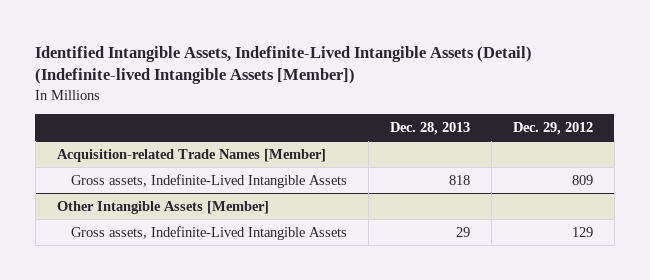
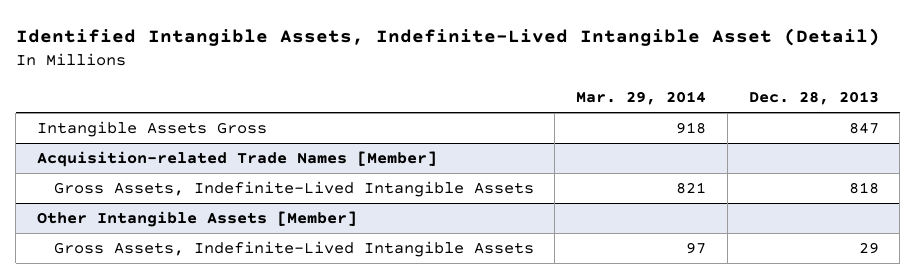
[35,45,533,85] Identified Intangible Assets, Indefinite-Lived Intangible Assets (Detail) (Indefinite-lived Intangible Assets [Member]) -> [15,28,880,47] Identified Intangible Assets, Indefinite-Lived Intangible Asset (Detail)
[512,122,593,136] Dec. 29, 2012 -> none
none -> [576,91,707,106] Mar. 29, 2014
none -> [36,121,267,138] Intangible Assets Gross
[71,173,348,188] Gross assets, Indefinite-Lived Intangible Assets -> [53,181,534,198] Gross Assets, Indefinite-Lived Intangible Assets
[71,225,348,240] Gross assets, Indefinite-Lived Intangible Assets -> [53,241,534,258] Gross Assets, Indefinite-Lived Intangible Assets

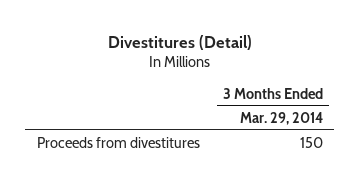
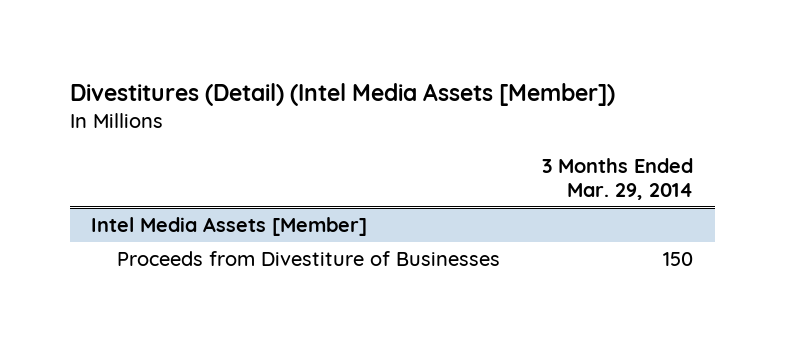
[107,34,252,50] Divestitures (Detail) -> [69,83,615,107] Divestitures (Detail) (Intel Media Assets [Member])
none -> [91,217,368,237] Intel Media Assets [Member]
[36,137,200,149] Proceeds from divestitures -> [117,251,501,267] Proceeds from Divestiture of Businesses

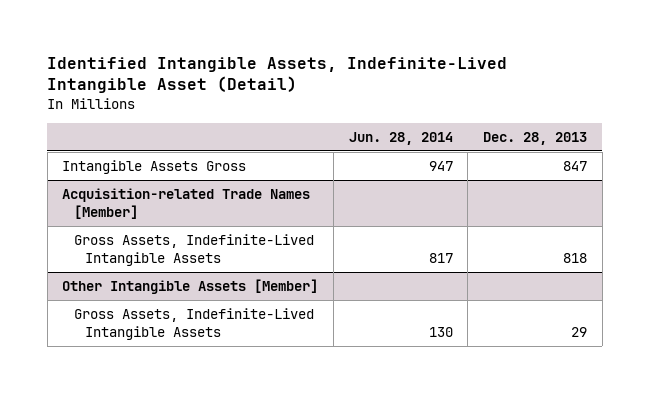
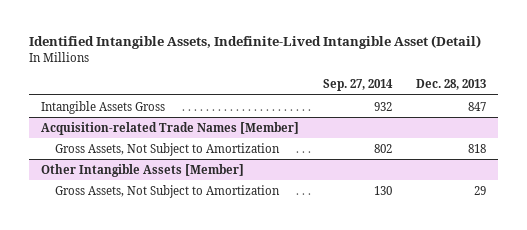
[348,131,453,145] Jun. 28, 2014 -> none
none -> [322,79,393,92] Sep. 27, 2014
[73,234,314,266] Gross Assets, Indefinite-Lived Intangible Assets -> [54,142,280,156] Gross Assets, Not Subject to Amortization
[73,308,314,340] Gross Assets, Indefinite-Lived Intangible Assets -> [54,184,280,198] Gross Assets, Not Subject to Amortization

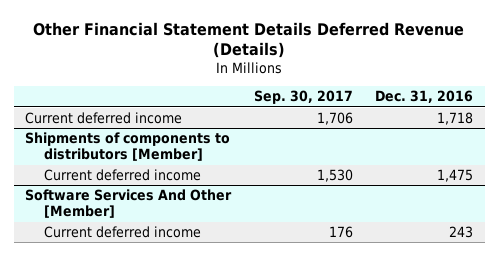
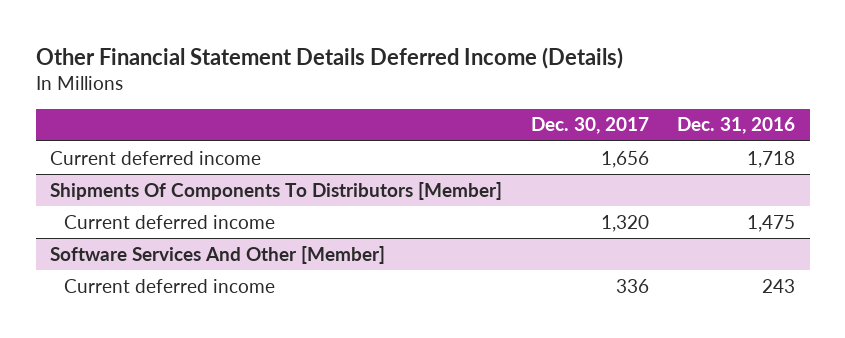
[33,21,465,59] Other Financial Statement Details Deferred Revenue (Details) -> [35,46,623,69] Other Financial Statement Details Deferred Income (Details)
[253,90,353,105] Sep. 30, 2017 -> none
none -> [530,117,649,135] Dec. 30, 2017
[25,131,231,162] Shipments of components to distributors [Member] -> [50,181,503,200] Shipments Of Components To Distributors [Member]

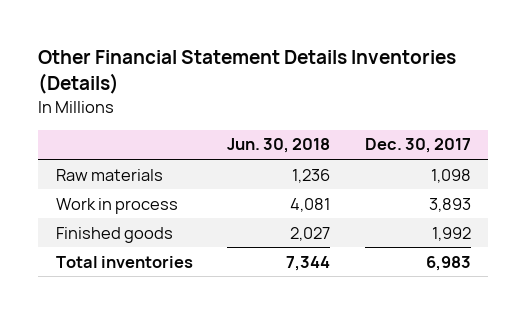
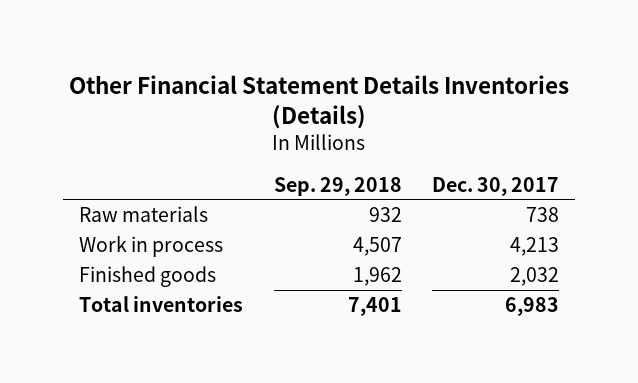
[227,138,331,154] Jun. 30, 2018 -> none
none -> [273,176,402,196] Sep. 29, 2018
[431,168,472,183] 1,098 -> [526,206,560,222] 738
[429,197,472,212] 3,893 -> [510,236,560,256] 4,213
[432,226,472,241] 1,992 -> [510,266,560,286] 2,032

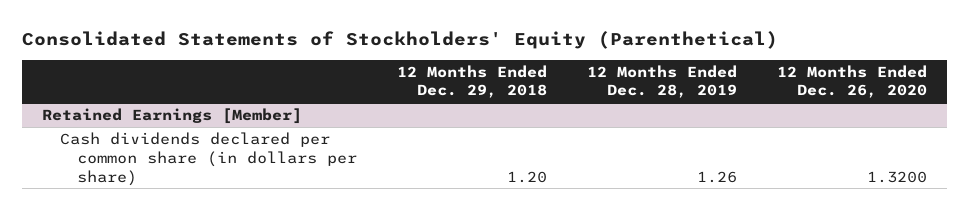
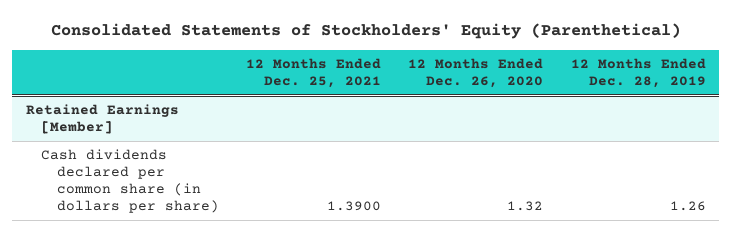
[397,64,548,99] 12 Months Ended Dec. 29, 2018 -> none
none -> [245,57,381,88] 12 Months Ended Dec. 25, 2021
[867,170,928,183] 1.3200 -> [507,201,544,212] 1.32

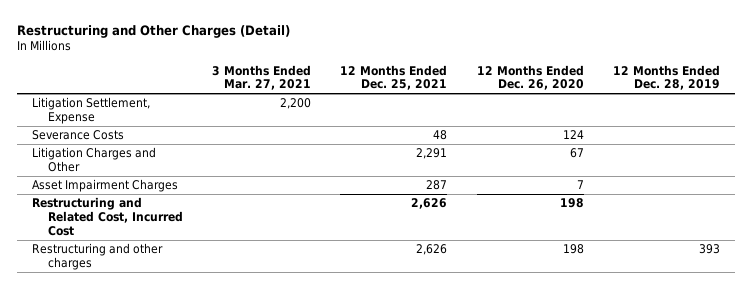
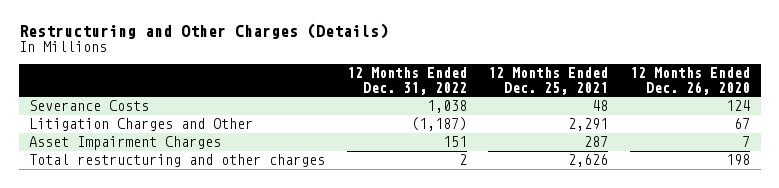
[17,24,291,38] Restructuring and Other Charges (Detail) -> [18,22,388,39] Restructuring and Other Charges (Details)
[212,64,312,91] 3 Months Ended Mar. 27, 2021 -> none
[612,64,720,91] 12 Months Ended Dec. 28, 2019 -> none
none -> [346,67,467,95] 12 Months Ended Dec. 31, 2022
[31,97,150,125] Litigation Settlement, Expense -> none
[31,197,183,236] Restructuring and Related Cost, Incurred Cost -> none
[31,243,163,271] Restructuring and other charges -> [29,154,326,168] Total restructuring and other charges

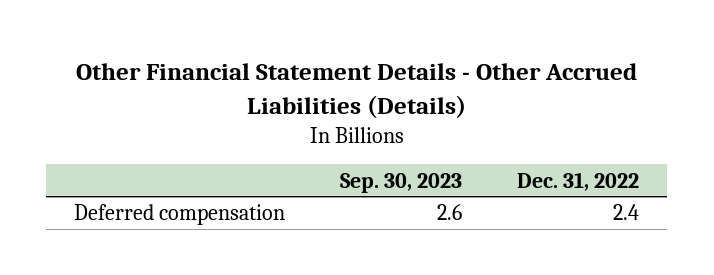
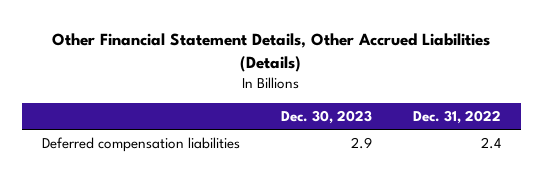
[75,63,637,119] Other Financial Statement Details - Other Accrued Liabilities (Details) -> [52,32,491,72] Other Financial Statement Details, Other Accrued Liabilities (Details)
[340,172,463,193] Sep. 30, 2023 -> none
none -> [280,110,372,125] Dec. 30, 2023
[74,204,286,226] Deferred compensation -> [42,137,241,153] Deferred compensation liabilities

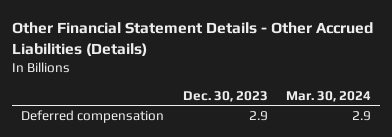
[52,32,491,72] Other Financial Statement Details, Other Accrued Liabilities (Details) -> [12,22,374,57] Other Financial Statement Details - Other Accrued Liabilities (Details)
[412,110,501,125] Dec. 31, 2022 -> none
none -> [285,90,371,102] Mar. 30, 2024
[42,137,241,153] Deferred compensation liabilities -> [21,109,165,123] Deferred compensation

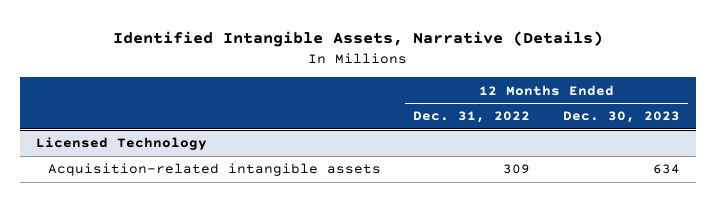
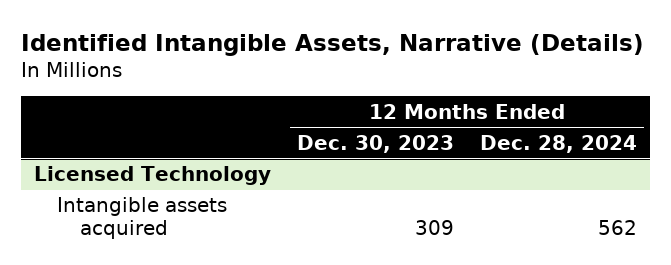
[413,111,531,124] Dec. 31, 2022 -> none
none -> [480,134,638,153] Dec. 28, 2024
[48,163,382,177] Acquisition-related intangible assets -> [56,197,227,240] Intangible assets acquired
[652,164,680,175] 634 -> [415,220,455,236] 309

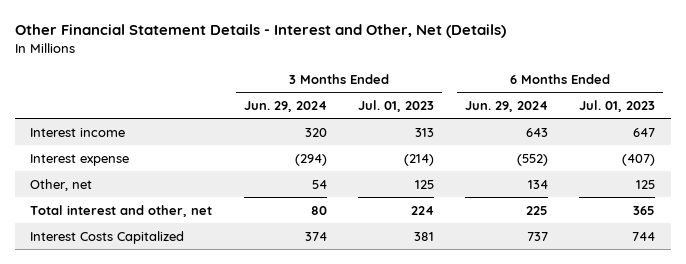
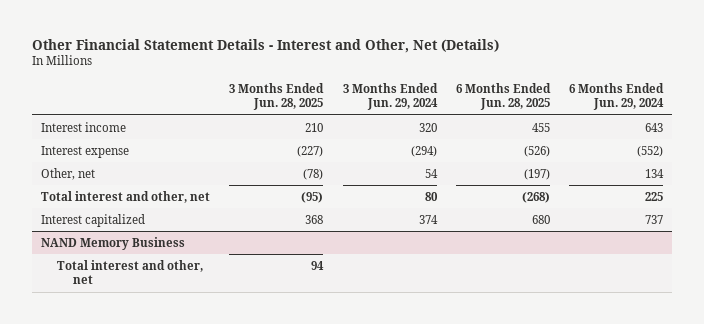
[357,99,434,112] Jul. 01, 2023 -> none
[579,99,656,112] Jul. 01, 2023 -> none
none -> [229,82,325,111] 3 Months Ended Jun. 28, 2025
none -> [455,82,551,111] 6 Months Ended Jun. 28, 2025
[30,230,185,244] Interest Costs Capitalized -> [41,213,146,227] Interest capitalized
none -> [41,236,186,250] NAND Memory Business
none -> [57,259,204,285] Total interest and other, net

